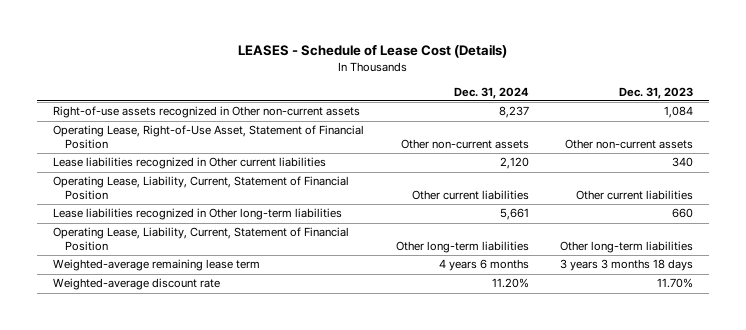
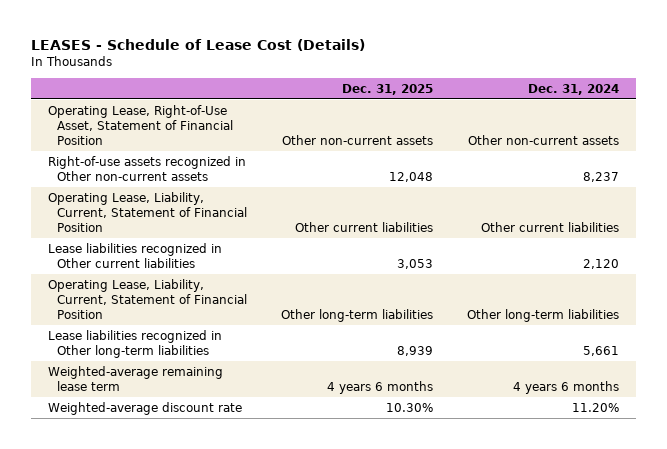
[619,86,694,99] Dec. 31, 2023 -> none
none -> [342,83,434,95] Dec. 31, 2025
[52,106,360,119] Right-of-use assets recognized in Other non-current assets -> [47,155,246,181] Right-of-use assets recognized in Other non-current assets
[52,157,326,170] Lease liabilities recognized in Other current liabilities -> [47,242,222,268] Lease liabilities recognized in Other current liabilities
[52,208,342,221] Lease liabilities recognized in Other long-term liabilities -> [47,329,222,358] Lease liabilities recognized in Other long-term liabilities

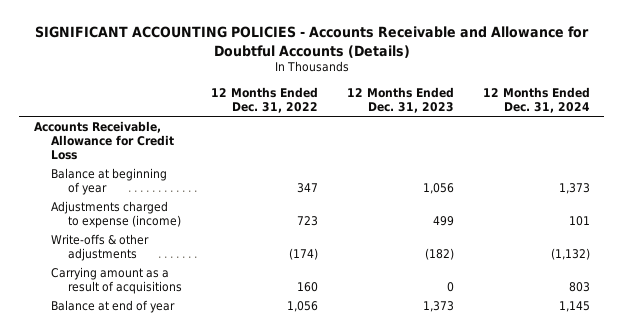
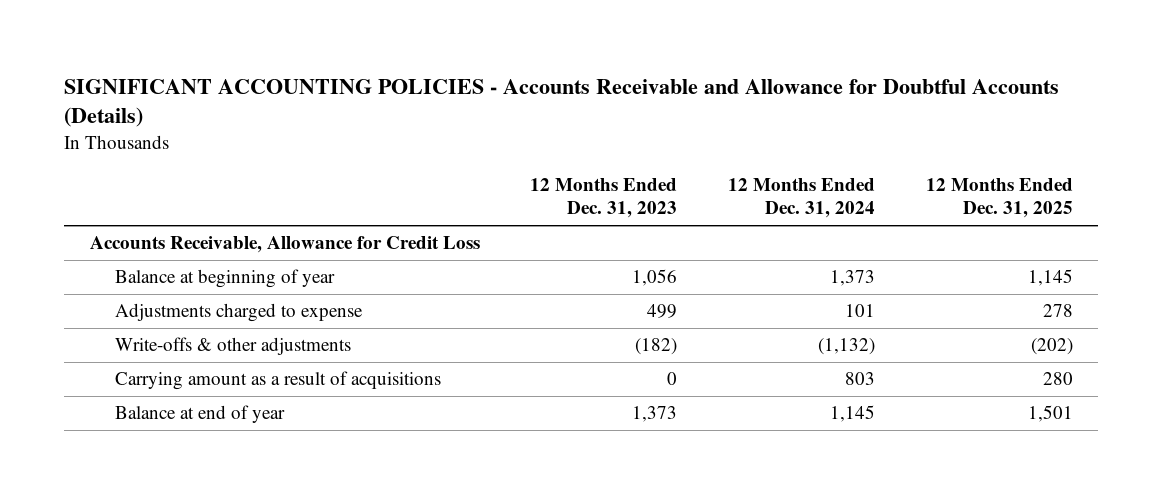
[211,87,319,114] 12 Months Ended Dec. 31, 2022 -> none
none -> [925,178,1073,219] 12 Months Ended Dec. 31, 2025
[51,200,182,228] Adjustments charged to expense (income) -> [115,303,364,323] Adjustments charged to expense

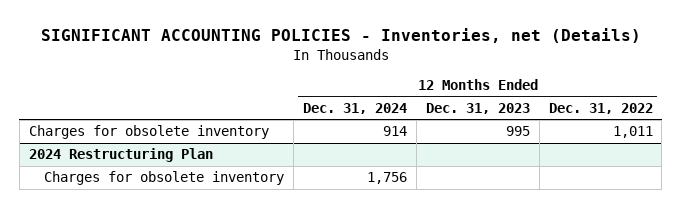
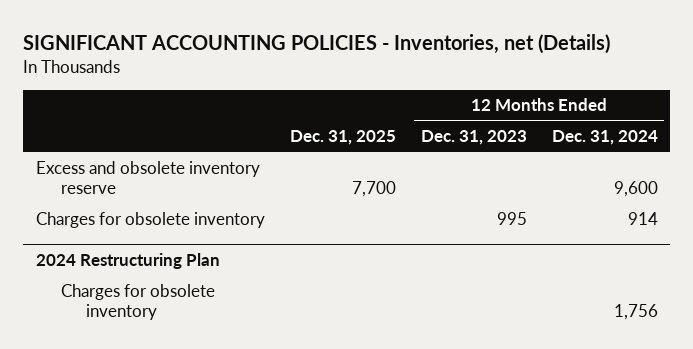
[548,103,653,115] Dec. 31, 2022 -> none
none -> [289,129,396,145] Dec. 31, 2025
none -> [35,160,260,195] Excess and obsolete inventory reserve

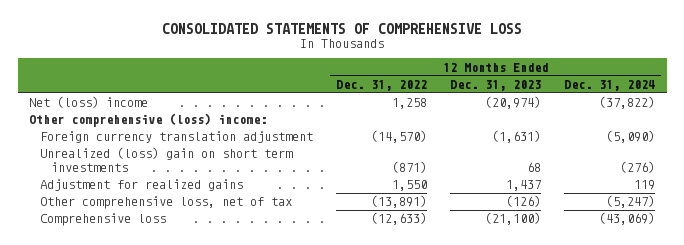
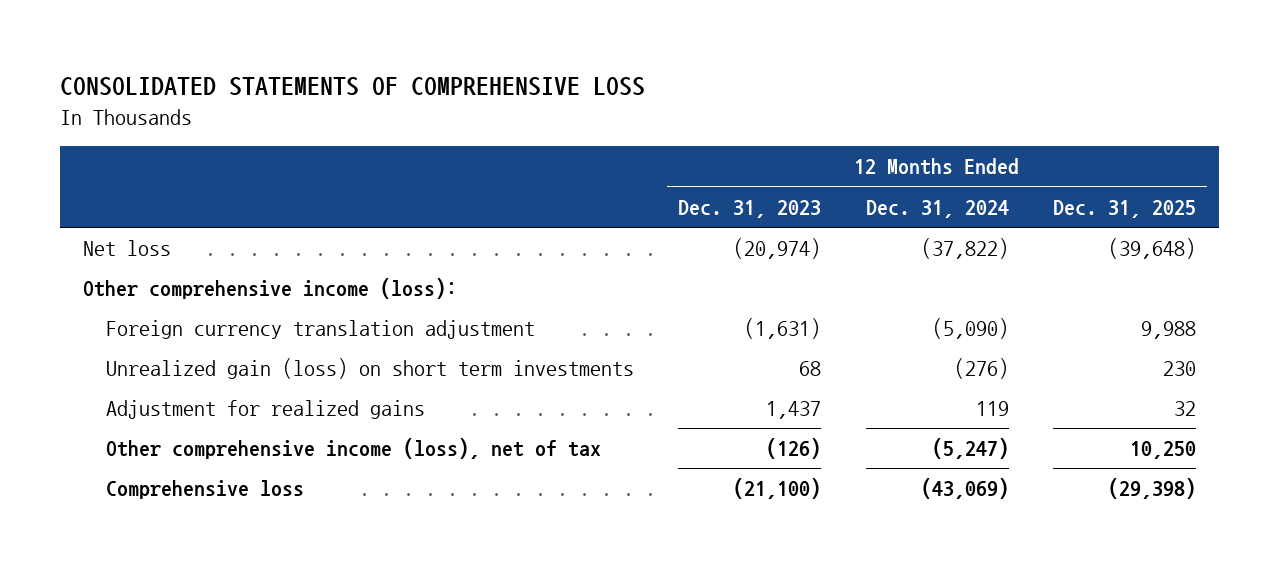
[336,79,428,91] Dec. 31, 2022 -> none
none -> [1053,199,1197,218] Dec. 31, 2025
[29,96,149,109] Net (loss) income -> [82,240,171,257] Net loss
[29,113,268,128] Other comprehensive (loss) income: -> [82,278,457,300] Other comprehensive income (loss):
[40,147,294,172] Unrealized (loss) gain on short term investments -> [105,358,634,380] Unrealized gain (loss) on short term investments
[40,196,293,210] Other comprehensive loss, net of tax -> [105,438,601,460] Other comprehensive income (loss), net of tax

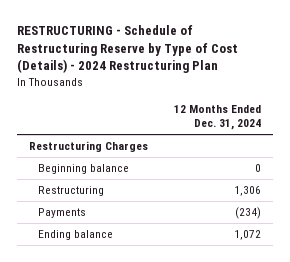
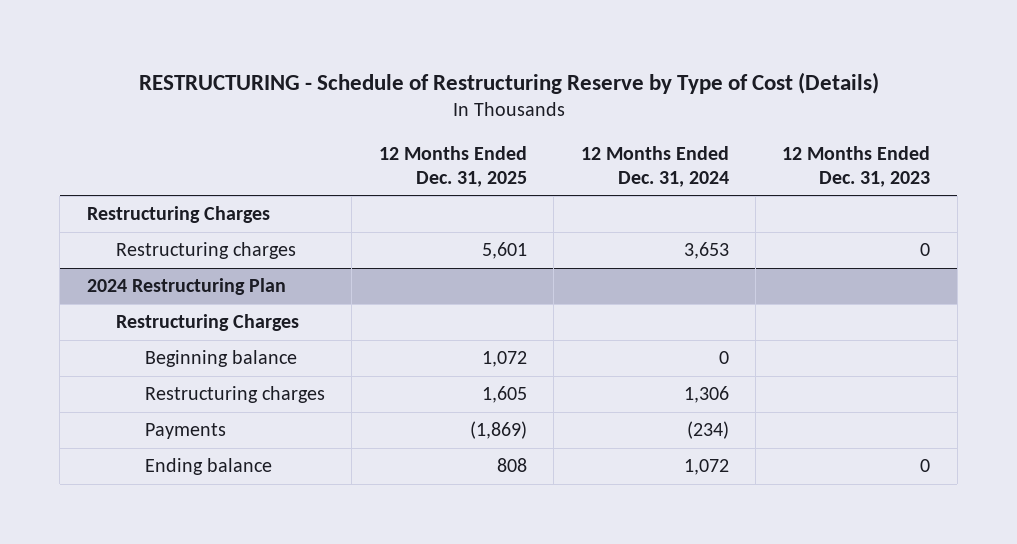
[16,24,238,74] RESTRUCTURING - Schedule of Restructuring Reserve by Type of Cost (Details) - 2024 Restructuring Plan -> [138,72,879,95] RESTRUCTURING - Schedule of Restructuring Reserve by Type of Cost (Details)
none -> [378,146,527,187] 12 Months Ended Dec. 31, 2025
none -> [782,146,931,187] 12 Months Ended Dec. 31, 2023
none -> [115,242,296,260] Restructuring charges
none -> [86,278,286,296] 2024 Restructuring Plan
none -> [115,314,299,332] Restructuring Charges
[38,186,105,197] Restructuring -> [145,386,326,404] Restructuring charges

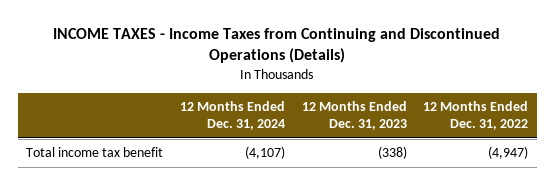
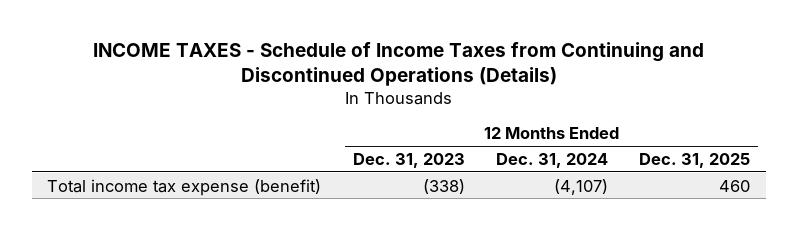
[53,27,501,64] INCOME TAXES - Income Taxes from Continuing and Discontinued Operations (Details) -> [92,42,704,87] INCOME TAXES - Schedule of Income Taxes from Continuing and Discontinued Operations (Details)
[423,101,529,131] 12 Months Ended Dec. 31, 2022 -> none
none -> [639,152,751,168] Dec. 31, 2025
[25,147,163,158] Total income tax benefit -> [47,178,322,196] Total income tax expense (benefit)

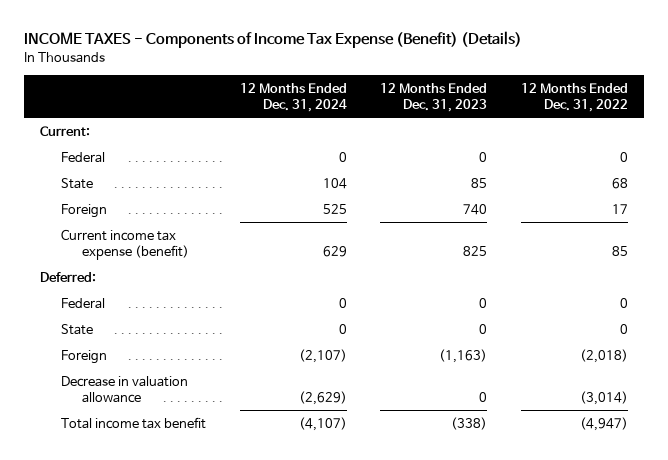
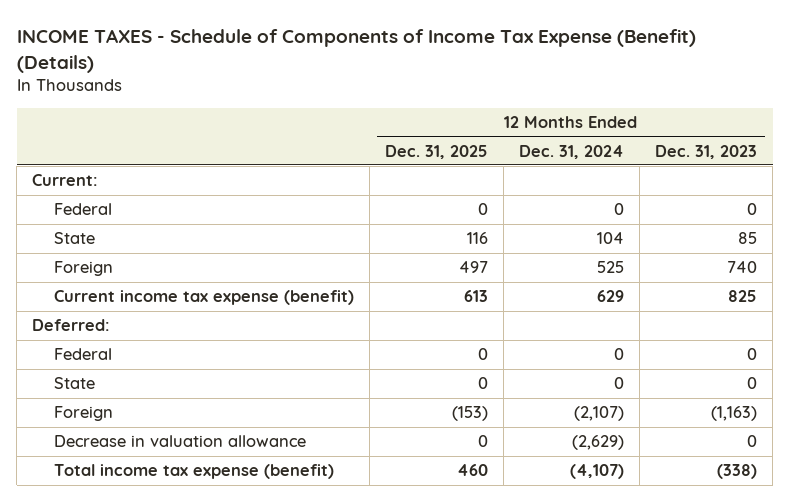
[23,31,522,49] INCOME TAXES - Components of Income Tax Expense (Benefit) (Details) -> [16,28,696,73] INCOME TAXES - Schedule of Components of Income Tax Expense (Benefit) (Details)
[520,82,628,112] 12 Months Ended Dec. 31, 2022 -> none
none -> [385,144,489,159] Dec. 31, 2025
[61,416,207,429] Total income tax benefit -> [54,464,335,480] Total income tax expense (benefit)

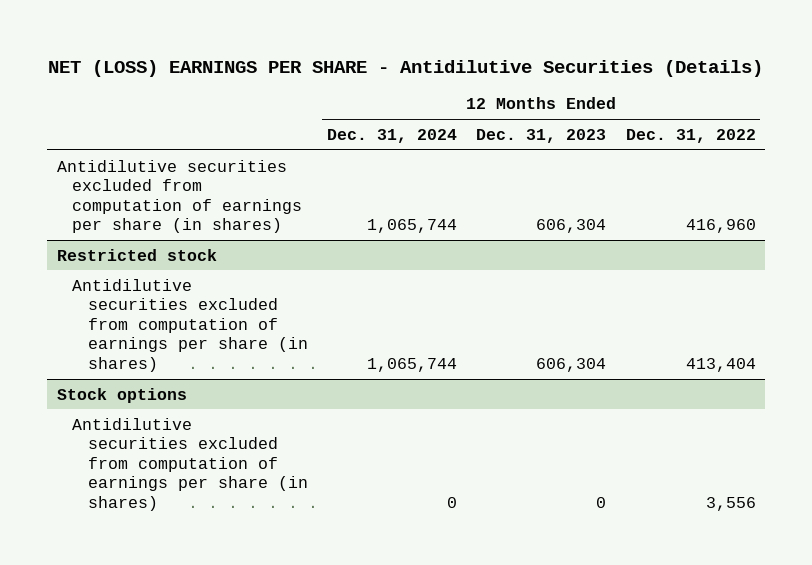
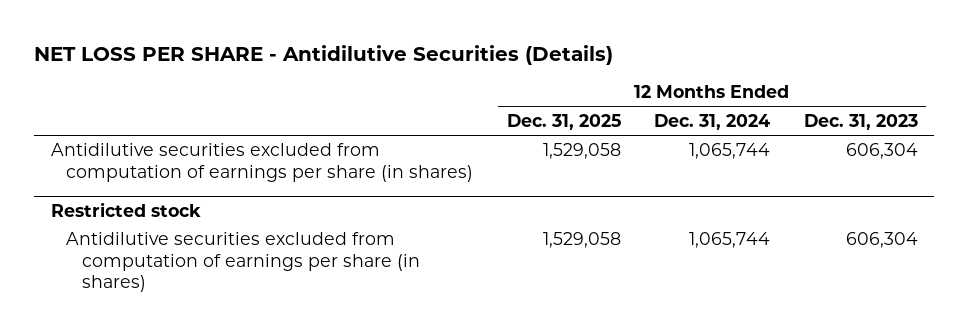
[48,59,764,77] NET (LOSS) EARNINGS PER SHARE - Antidilutive Securities (Details) -> [33,44,613,65] NET LOSS PER SHARE - Antidilutive Securities (Details)
[625,128,756,143] Dec. 31, 2022 -> none
none -> [506,113,621,130] Dec. 31, 2025
[56,387,187,403] Stock options -> none
[72,417,309,511] Antidilutive securities excluded from computation of earnings per share (in shares) -> none

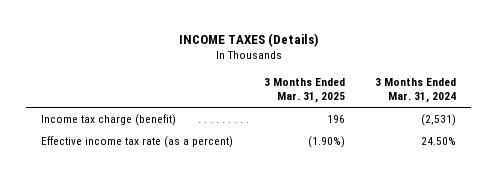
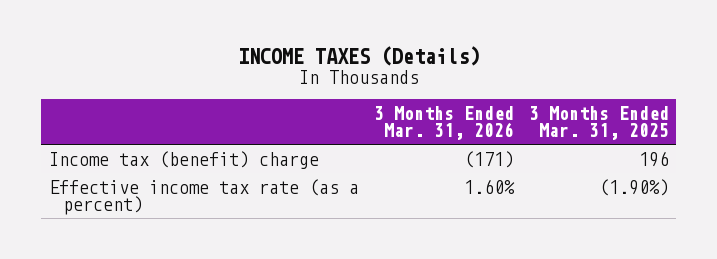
[375,77,457,104] 3 Months Ended Mar. 31, 2024 -> none
none -> [373,105,514,141] 3 Months Ended Mar. 31, 2026
[41,114,177,127] Income tax charge (benefit) -> [48,150,319,169] Income tax (benefit) charge

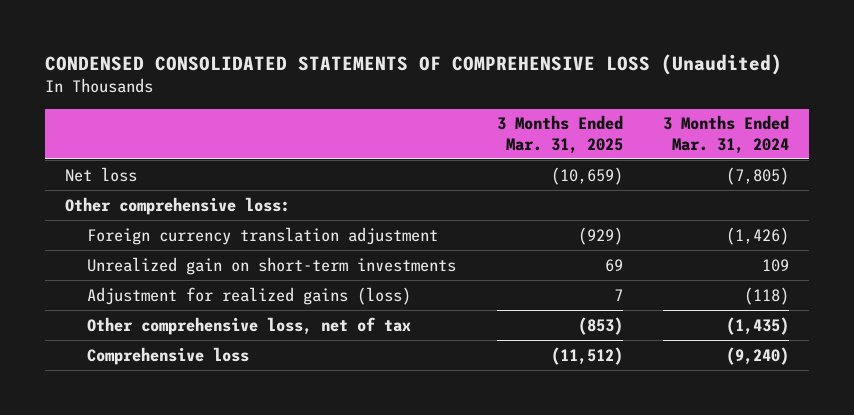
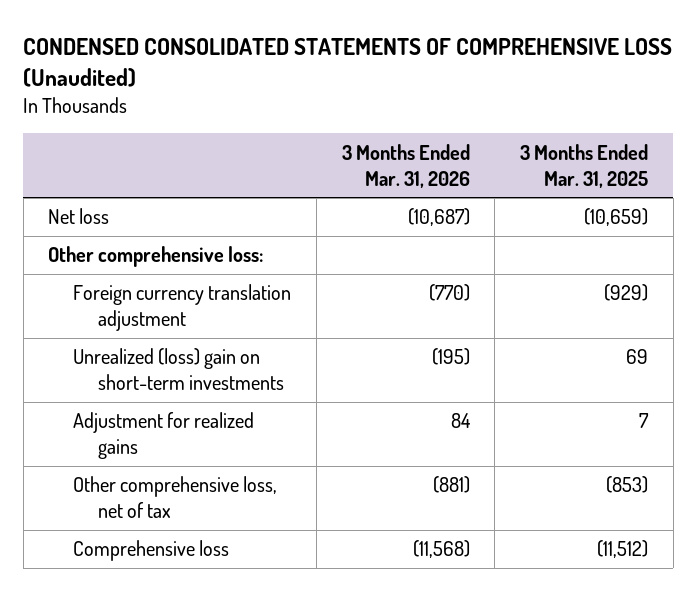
[662,115,789,154] 3 Months Ended Mar. 31, 2024 -> none
none -> [341,143,470,188] 3 Months Ended Mar. 31, 2026
[87,256,457,275] Unrealized gain on short-term investments -> [73,348,284,391] Unrealized (loss) gain on short-term investments
[87,286,412,305] Adjustment for realized gains (loss) -> [73,412,255,460] Adjustment for realized gains

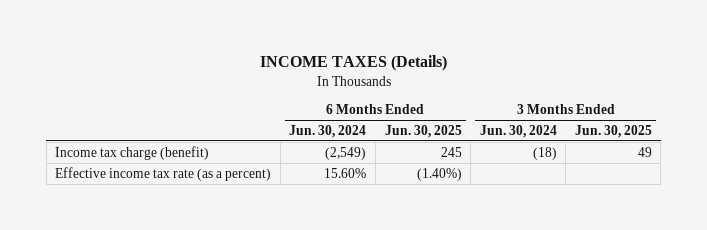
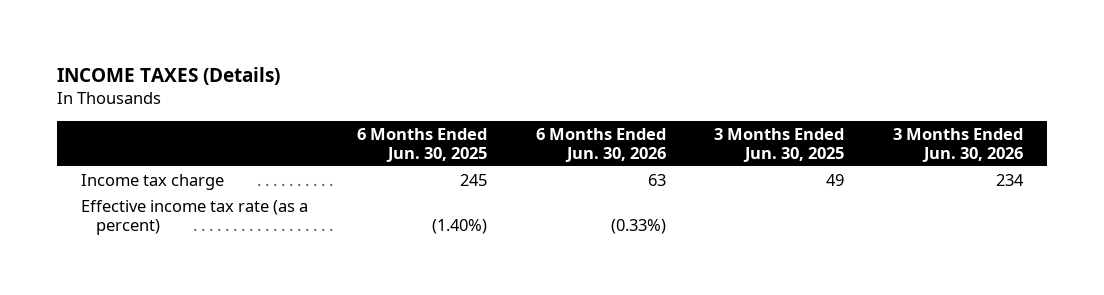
[289,124,367,138] Jun. 30, 2024 -> none
[479,124,557,138] Jun. 30, 2024 -> none
none -> [535,127,666,162] 6 Months Ended Jun. 30, 2026
none -> [892,127,1023,162] 3 Months Ended Jun. 30, 2026
[55,145,210,160] Income tax charge (benefit) -> [81,173,225,190] Income tax charge

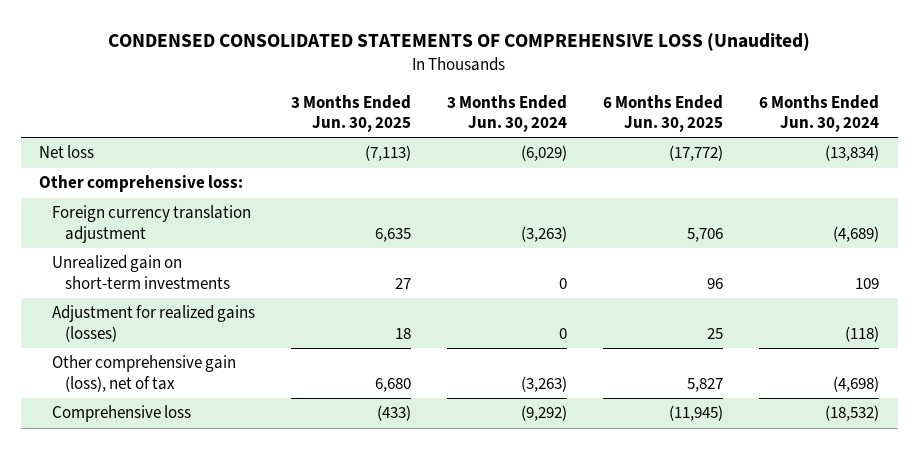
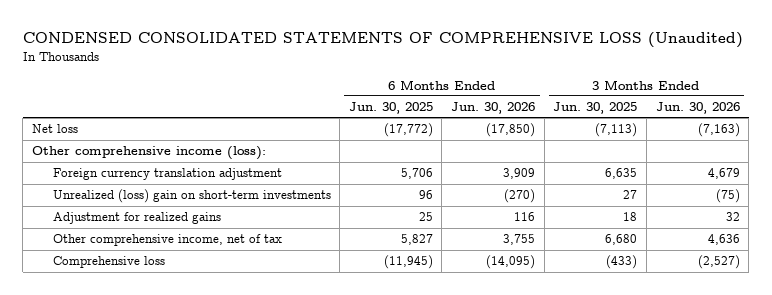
[447,94,568,133] 3 Months Ended Jun. 30, 2024 -> none
[759,94,880,133] 6 Months Ended Jun. 30, 2024 -> none
none -> [451,102,536,115] Jun. 30, 2026
none -> [655,102,740,115] Jun. 30, 2026
[38,175,243,193] Other comprehensive loss: -> [32,146,267,161] Other comprehensive income (loss):
[51,255,230,290] Unrealized gain on short-term investments -> [52,189,331,204] Unrealized (loss) gain on short-term investments
[51,305,255,343] Adjustment for realized gains (losses) -> [52,212,221,225] Adjustment for realized gains
[51,355,236,393] Other comprehensive gain (loss), net of tax -> [52,234,282,247] Other comprehensive income, net of tax

